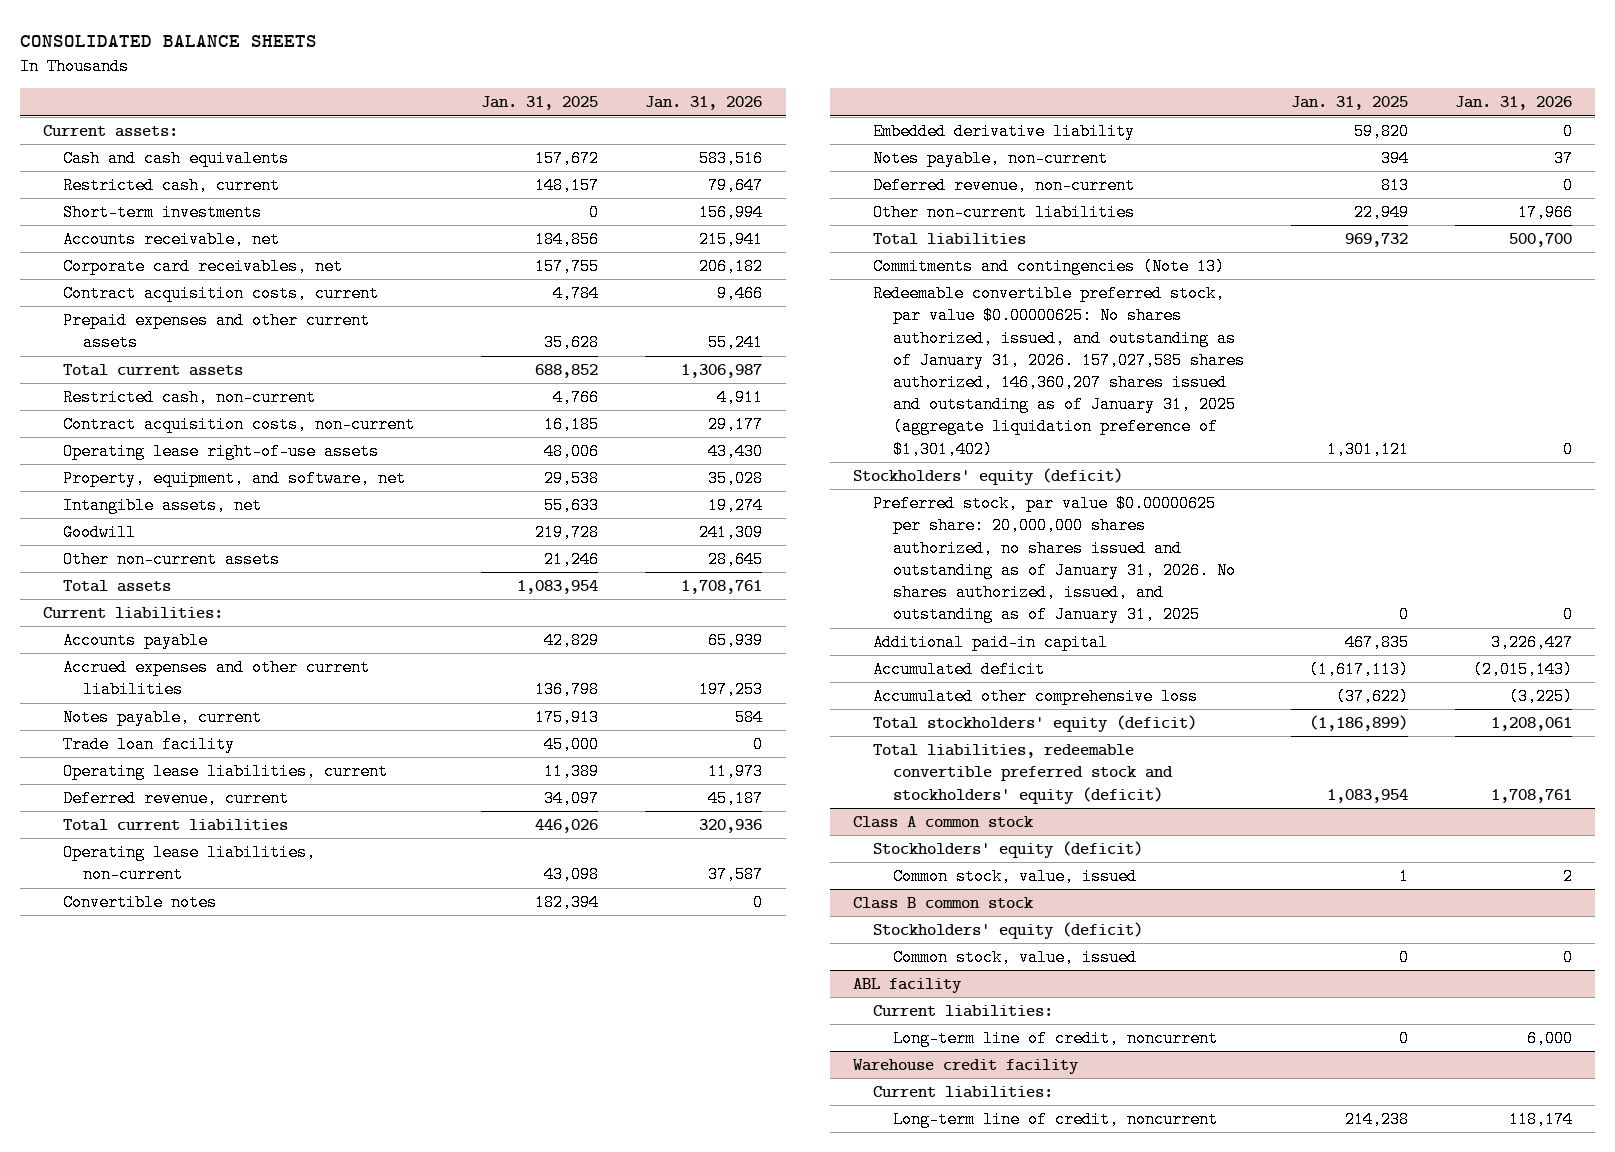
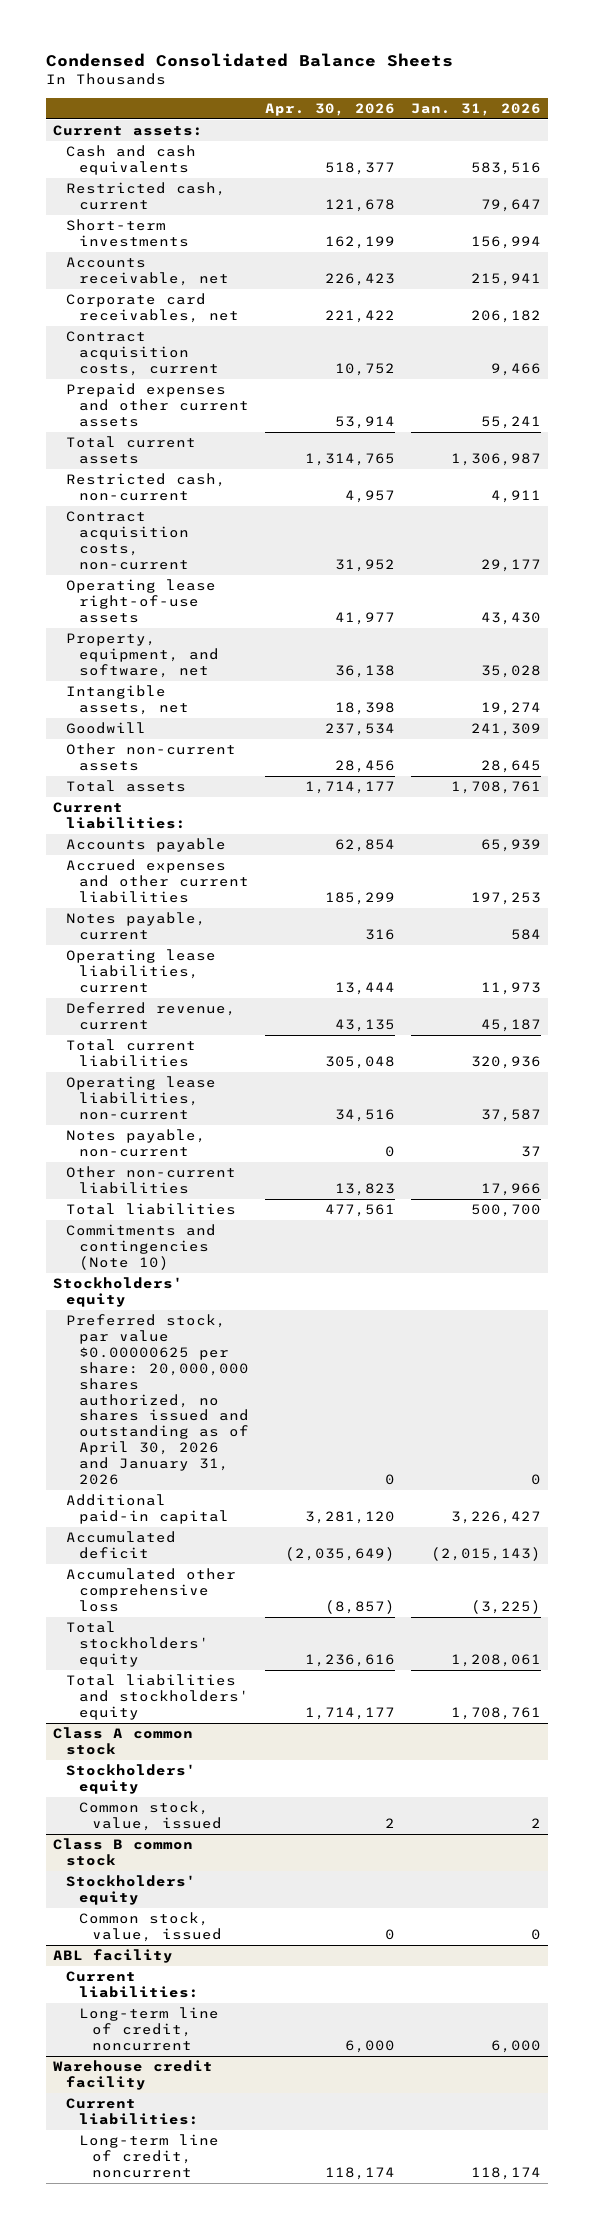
[19,35,317,48] CONSOLIDATED BALANCE SHEETS -> [45,53,453,68] Condensed Consolidated Balance Sheets
[481,96,599,111] Jan. 31, 2025 -> none
none -> [264,102,395,116] Apr. 30, 2026
[63,736,236,754] Trade loan facility -> none
[63,894,218,912] Convertible notes -> none
[872,123,1135,141] Embedded derivative liability -> none
[872,177,1135,195] Deferred revenue, non-current -> none
[872,285,1245,458] Redeemable convertible preferred stock, par value $0.00000625: No shares authorized, issued, and outstanding as of January 31, 2026. 157,027,585 shares authorized, 146,360,207 shares issued and outstanding as of January 31, 2025 (aggregate liquidation preference of $1,301,402) -> none
[872,258,1225,276] Commitments and contingencies (Note 13) -> [66,1224,217,1270] Commitments and contingencies (Note 10)
[852,468,1123,486] Stockholders' equity (deficit) -> [53,1277,184,1308] Stockholders' equity
[872,495,1236,624] Preferred stock, par value $0.00000625 per share: 20,000,000 shares authorized, no shares issued and outstanding as of January 31, 2026. No shares authorized, issued, and outstanding as of January 31, 2025 -> [66,1314,250,1485] Preferred stock, par value $0.00000625 per share: 20,000,000 shares authorized, no shares issued and outstanding as of April 30, 2026 and January 31, 2026
[872,715,1197,733] Total stockholders' equity (deficit) -> [66,1621,210,1667] Total stockholders' equity
[872,744,1173,804] Total liabilities, redeemable convertible preferred stock and stockholders' equity (deficit) -> [66,1674,250,1720] Total liabilities and stockholders' equity
[872,841,1143,859] Stockholders' equity (deficit) -> [66,1764,197,1795] Stockholders' equity
[872,922,1143,940] Stockholders' equity (deficit) -> [66,1875,197,1906] Stockholders' equity

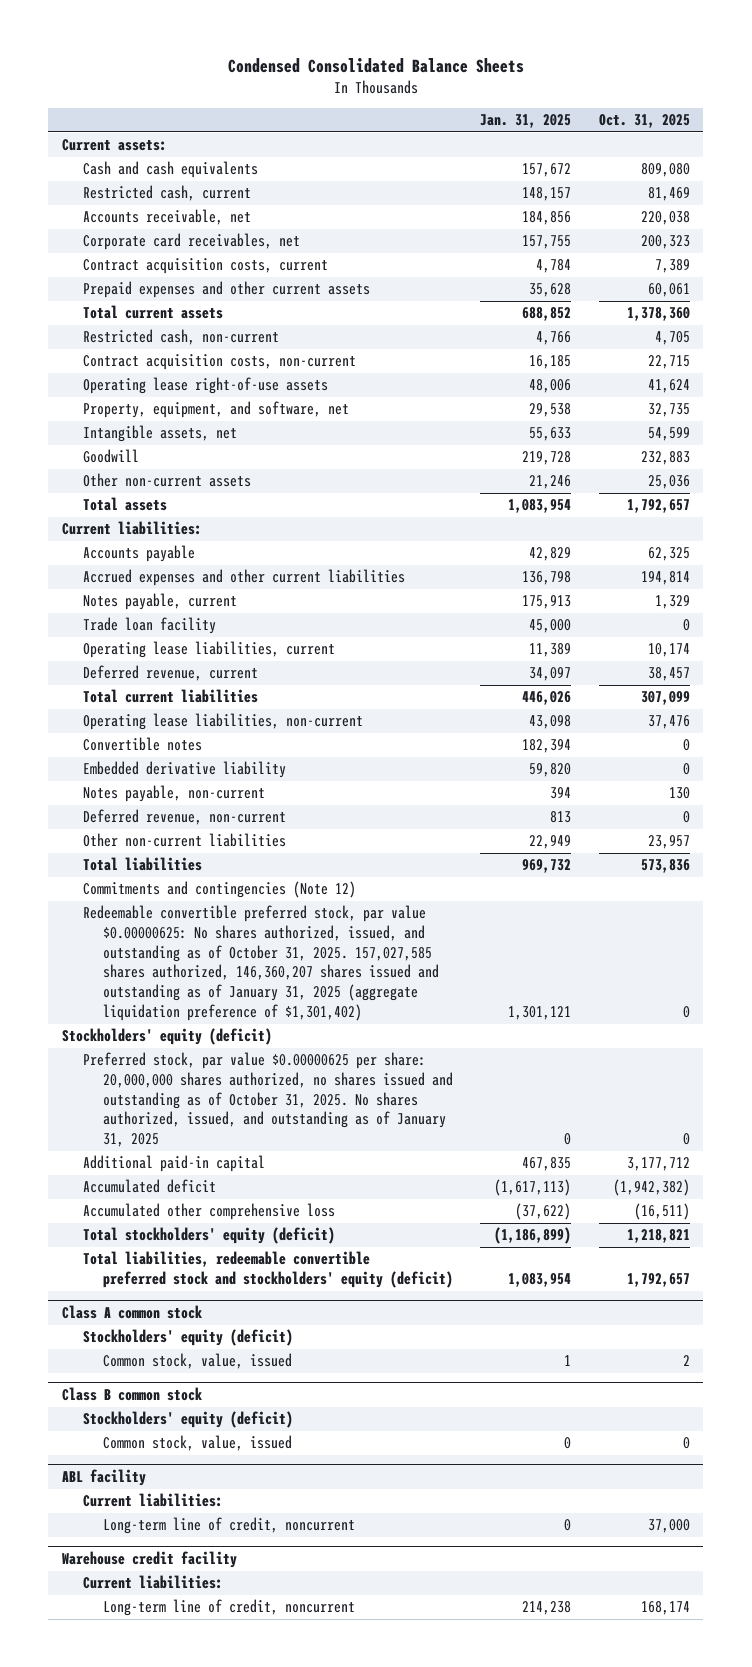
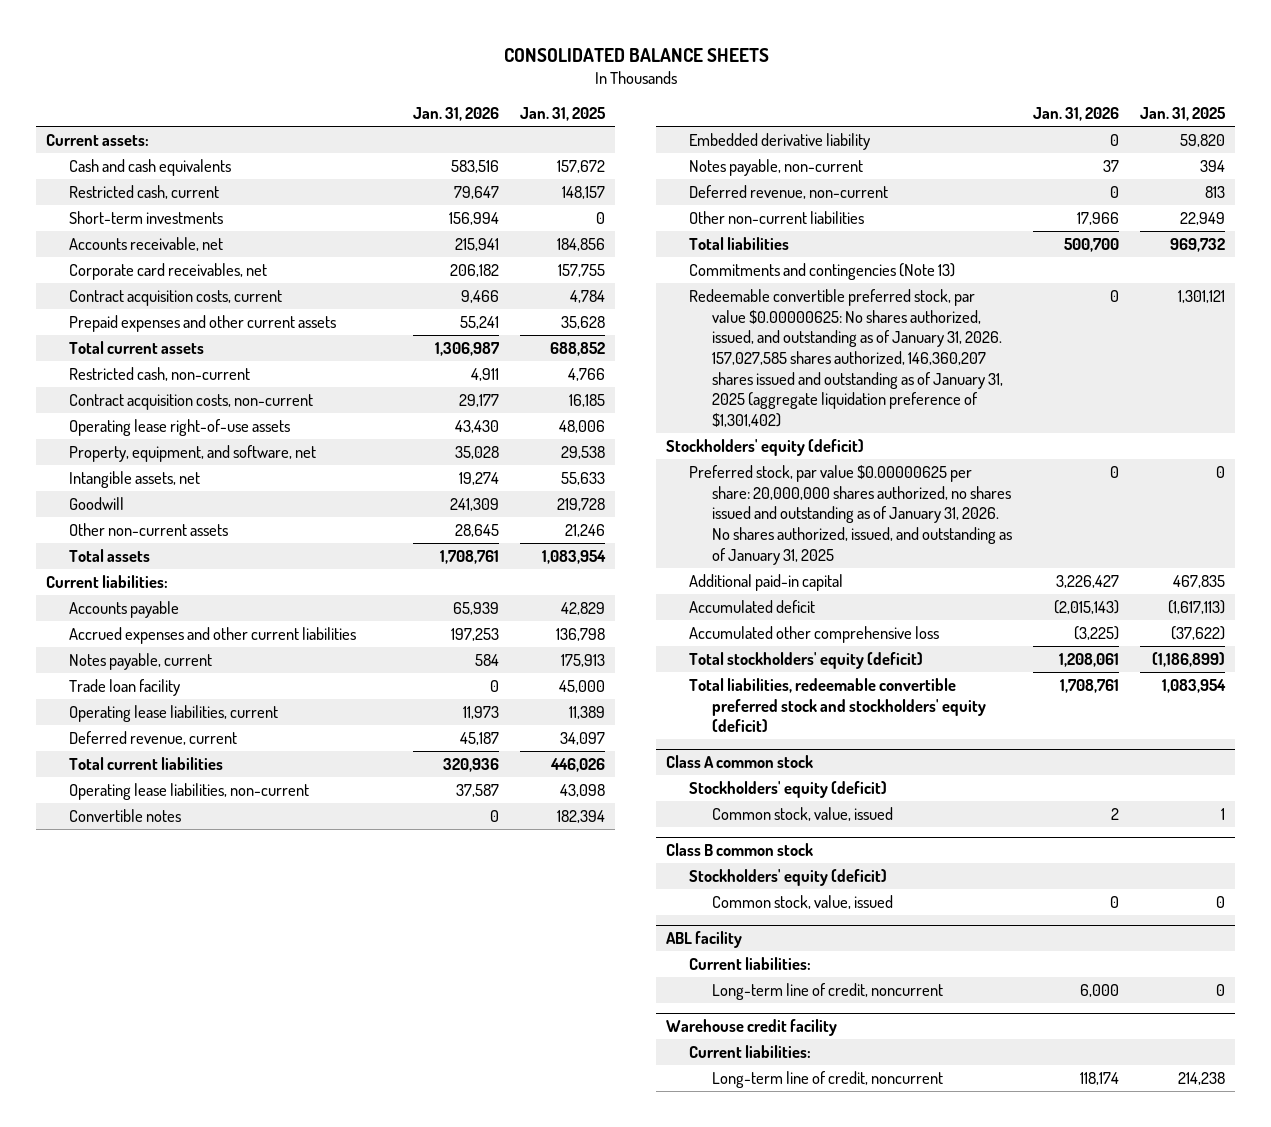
[227,58,524,74] Condensed Consolidated Balance Sheets -> [503,47,769,62] CONSOLIDATED BALANCE SHEETS
[598,114,690,129] Oct. 31, 2025 -> none
none -> [412,107,499,122] Jan. 31, 2026
none -> [69,211,224,225] Short-term investments
[82,881,356,899] Commitments and contingencies (Note 12) -> [689,263,956,281] Commitments and contingencies (Note 13)
[82,905,440,1021] Redeemable convertible preferred stock, par value $0.00000625: No shares authorized, issued, and outstanding as of October 31, 2025. 157,027,585 shares authorized, 146,360,207 shares issued and outstanding as of January 31, 2025 (aggregate liquidation preference of $1,301,402) -> [689,289,1004,428] Redeemable convertible preferred stock, par value $0.00000625: No shares authorized, issued, and outstanding as of January 31, 2026. 157,027,585 shares authorized, 146,360,207 shares issued and outstanding as of January 31, 2025 (aggregate liquidation preference of $1,301,402)
[82,1052,454,1148] Preferred stock, par value $0.00000625 per share: 20,000,000 shares authorized, no shares issued and outstanding as of October 31, 2025. No shares authorized, issued, and outstanding as of January 31, 2025 -> [689,465,1013,565] Preferred stock, par value $0.00000625 per share: 20,000,000 shares authorized, no shares issued and outstanding as of January 31, 2026. No shares authorized, issued, and outstanding as of January 31, 2025

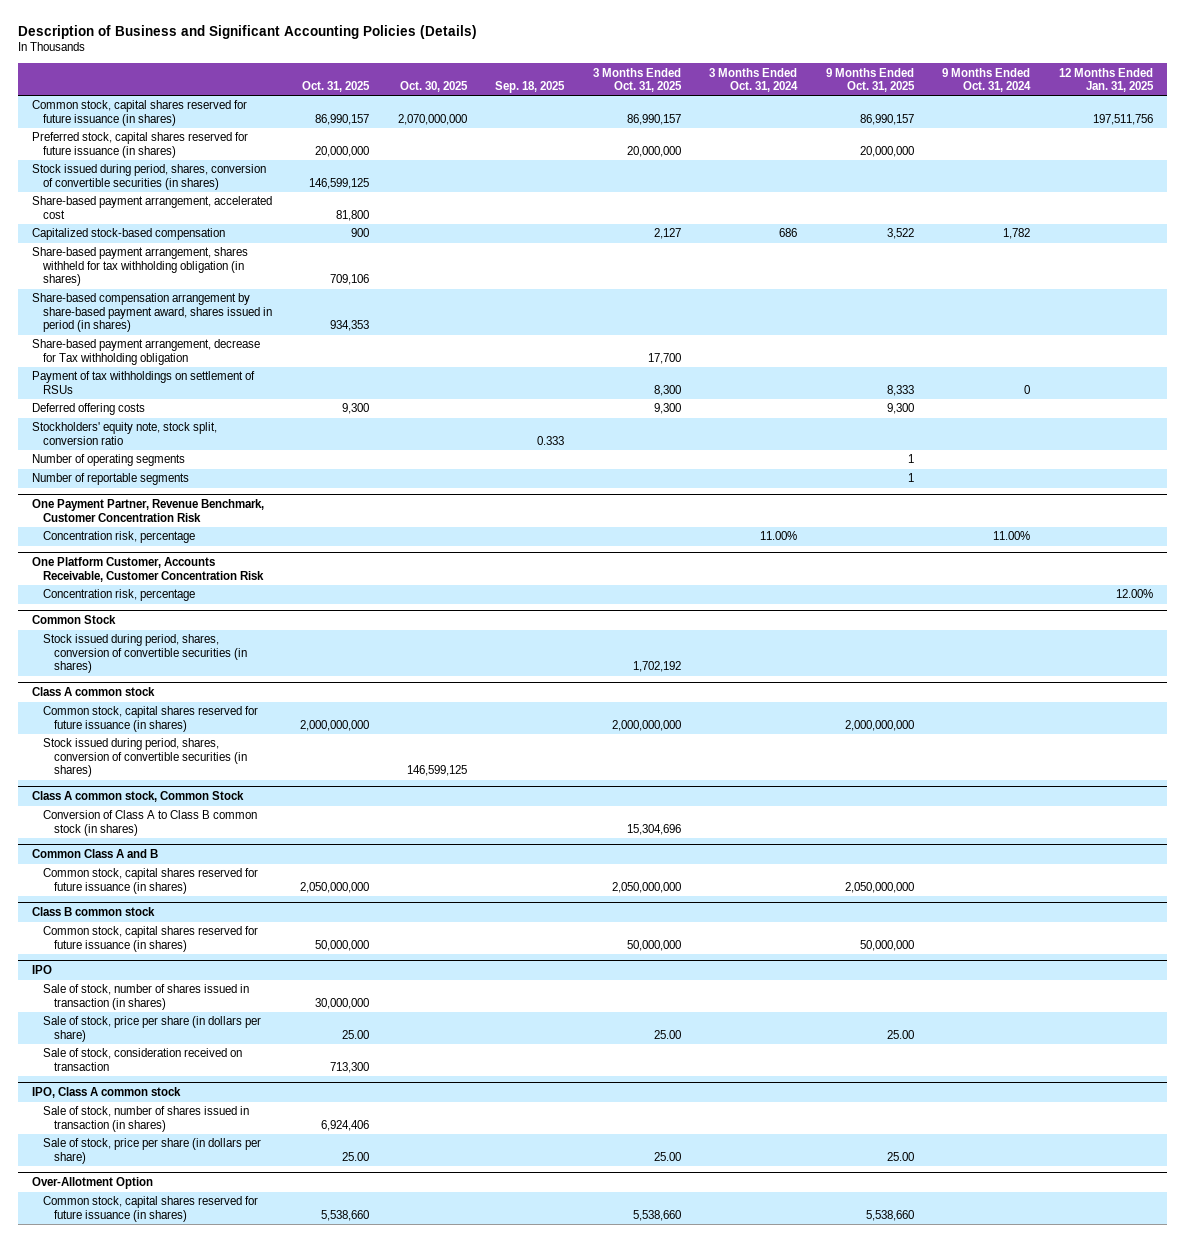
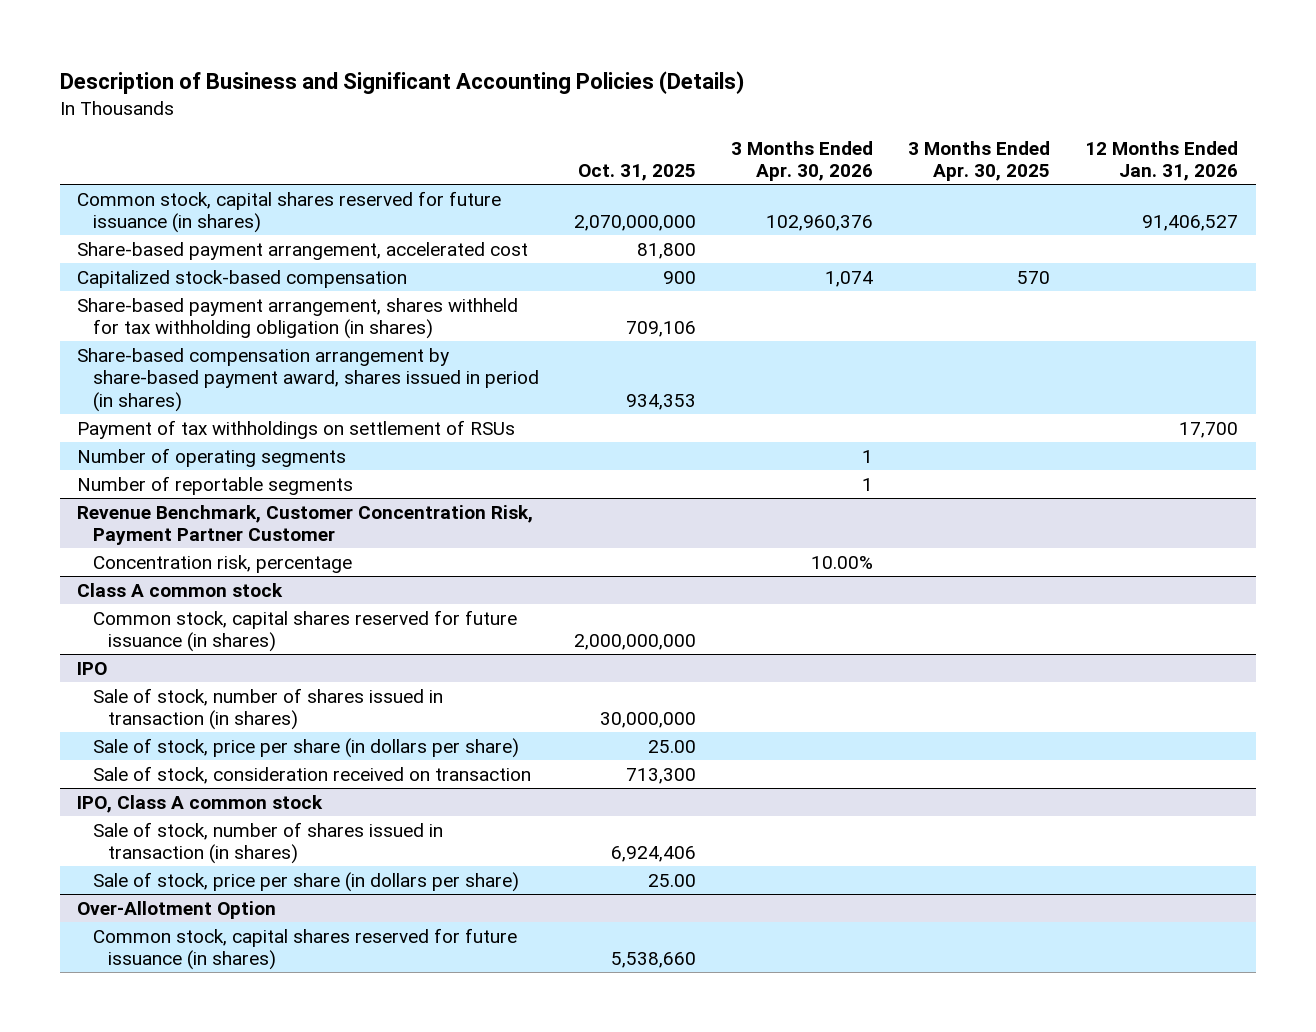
[399,81,468,93] Oct. 30, 2025 -> none
[495,81,566,94] Sep. 18, 2025 -> none
[592,67,682,93] 3 Months Ended Oct. 31, 2025 -> none
[709,67,799,93] 3 Months Ended Oct. 31, 2024 -> none
[825,67,915,93] 9 Months Ended Oct. 31, 2025 -> none
[942,67,1032,93] 9 Months Ended Oct. 31, 2024 -> none
[1058,67,1154,93] 12 Months Ended Jan. 31, 2025 -> none
none -> [730,140,873,182] 3 Months Ended Apr. 30, 2026
none -> [908,140,1051,182] 3 Months Ended Apr. 30, 2025
none -> [1085,140,1239,182] 12 Months Ended Jan. 31, 2026
[32,132,249,158] Preferred stock, capital shares reserved for future issuance (in shares) -> none
[32,164,267,190] Stock issued during period, shares, conversion of convertible securities (in shares) -> none
[315,113,370,125] 86,990,157 -> [573,215,696,232] 2,070,000,000
[32,339,261,365] Share-based payment arrangement, decrease for Tax withholding obligation -> none
[32,403,146,416] Deferred offering costs -> none
[32,422,218,445] Stockholders' equity note, stock split, conversion ratio -> none
[42,531,195,544] Concentration risk, percentage -> none
[32,557,264,582] One Platform Customer, Accounts Receivable, Customer Concentration Risk -> none
[32,499,265,522] One Payment Partner, Revenue Benchmark, Customer Concentration Risk -> [77,504,534,546] Revenue Benchmark, Customer Concentration Risk, Payment Partner Customer
[32,615,117,625] Common Stock -> none
[42,634,247,674] Stock issued during period, shares, conversion of convertible securities (in shares) -> none
[42,738,247,778] Stock issued during period, shares, conversion of convertible securities (in shares) -> none
[32,791,245,803] Class A common stock, Common Stock -> none
[42,810,257,836] Conversion of Class A to Class B common stock (in shares) -> none
[32,849,159,859] Common Class A and B -> none
[42,868,258,894] Common stock, capital shares reserved for future issuance (in shares) -> none
[32,907,156,917] Class B common stock -> none
[42,926,258,952] Common stock, capital shares reserved for future issuance (in shares) -> none

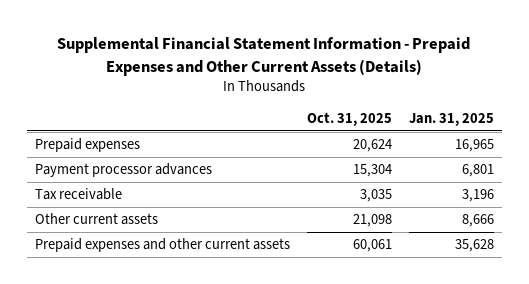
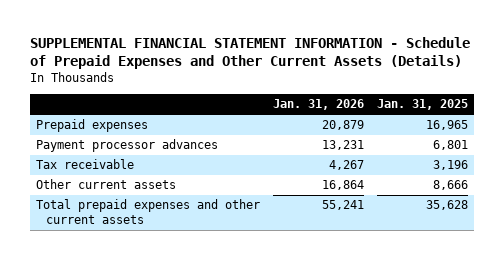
[57,37,471,76] Supplemental Financial Statement Information - Prepaid Expenses and Other Current Assets (Details) -> [29,37,470,70] SUPPLEMENTAL FINANCIAL STATEMENT INFORMATION - Schedule of Prepaid Expenses and Other Current Assets (Details)
[306,111,392,126] Oct. 31, 2025 -> none
none -> [272,99,364,111] Jan. 31, 2026
[35,238,291,253] Prepaid expenses and other current assets -> [36,199,261,224] Total prepaid expenses and other current assets

